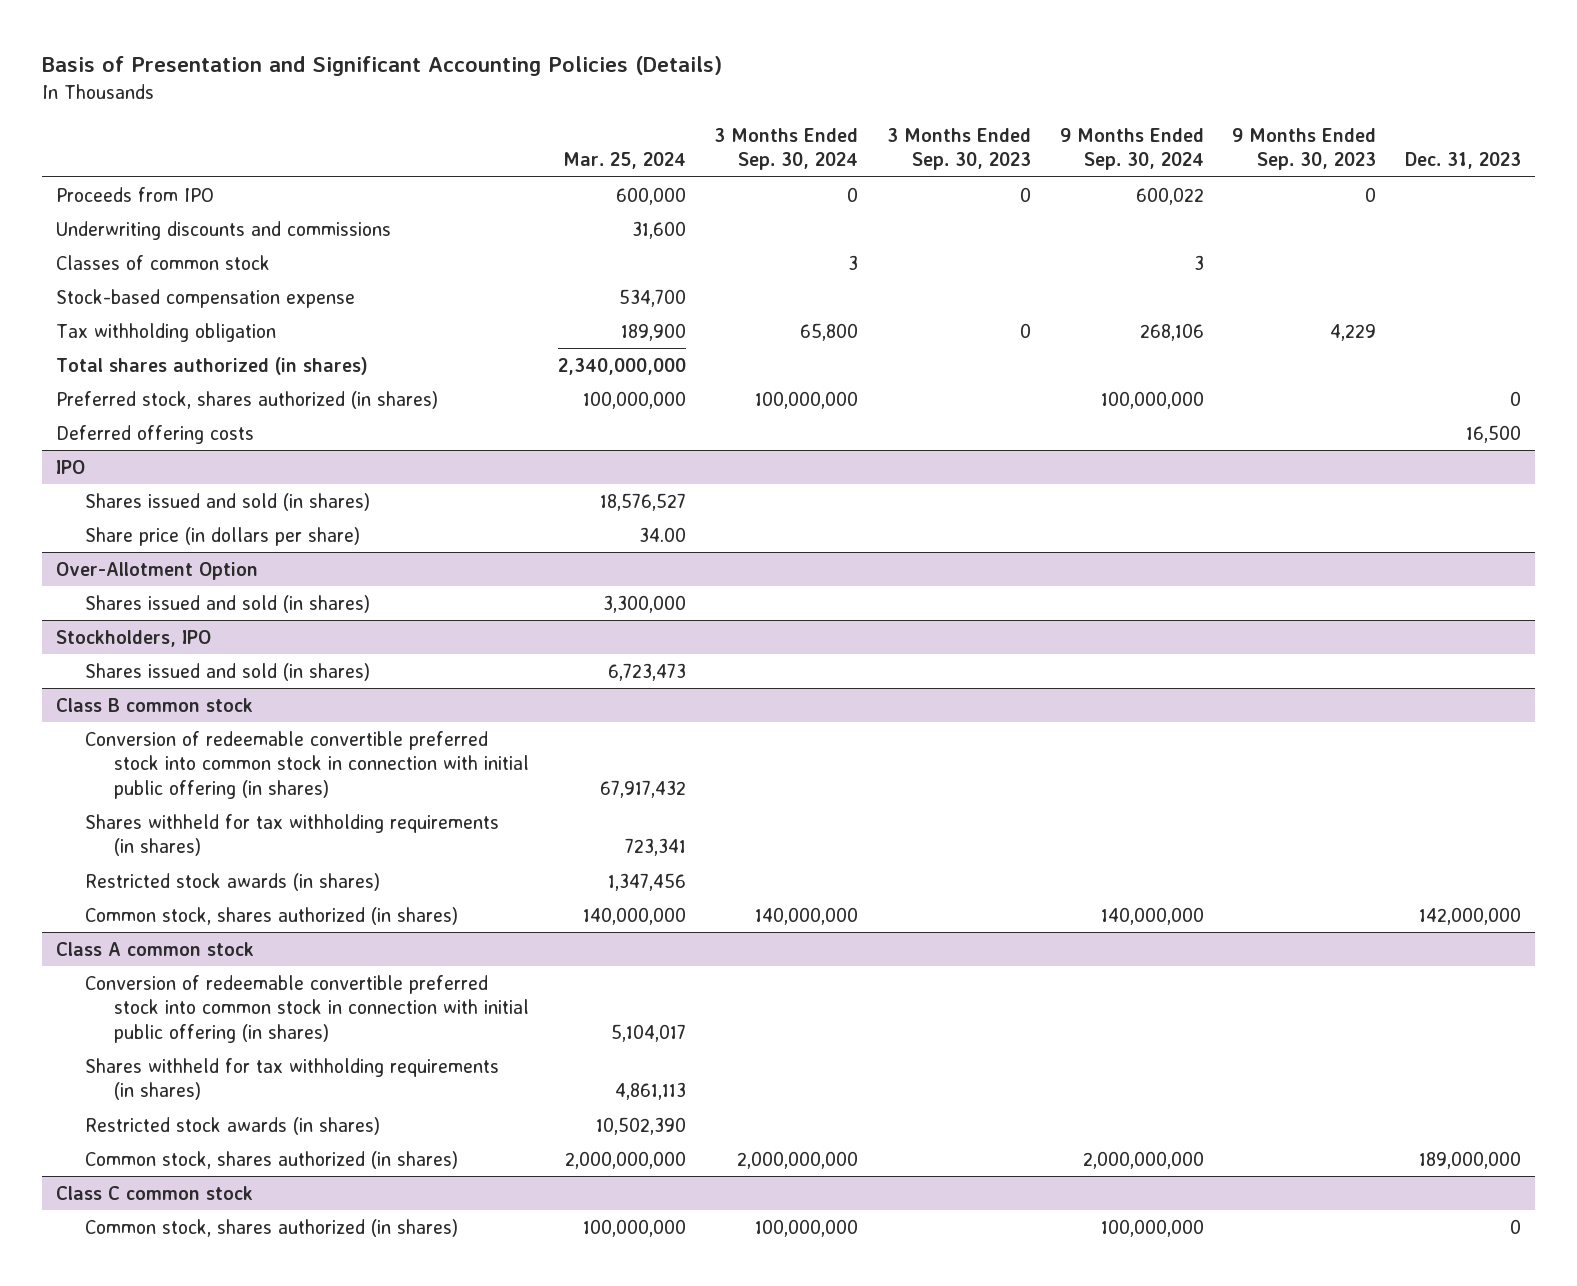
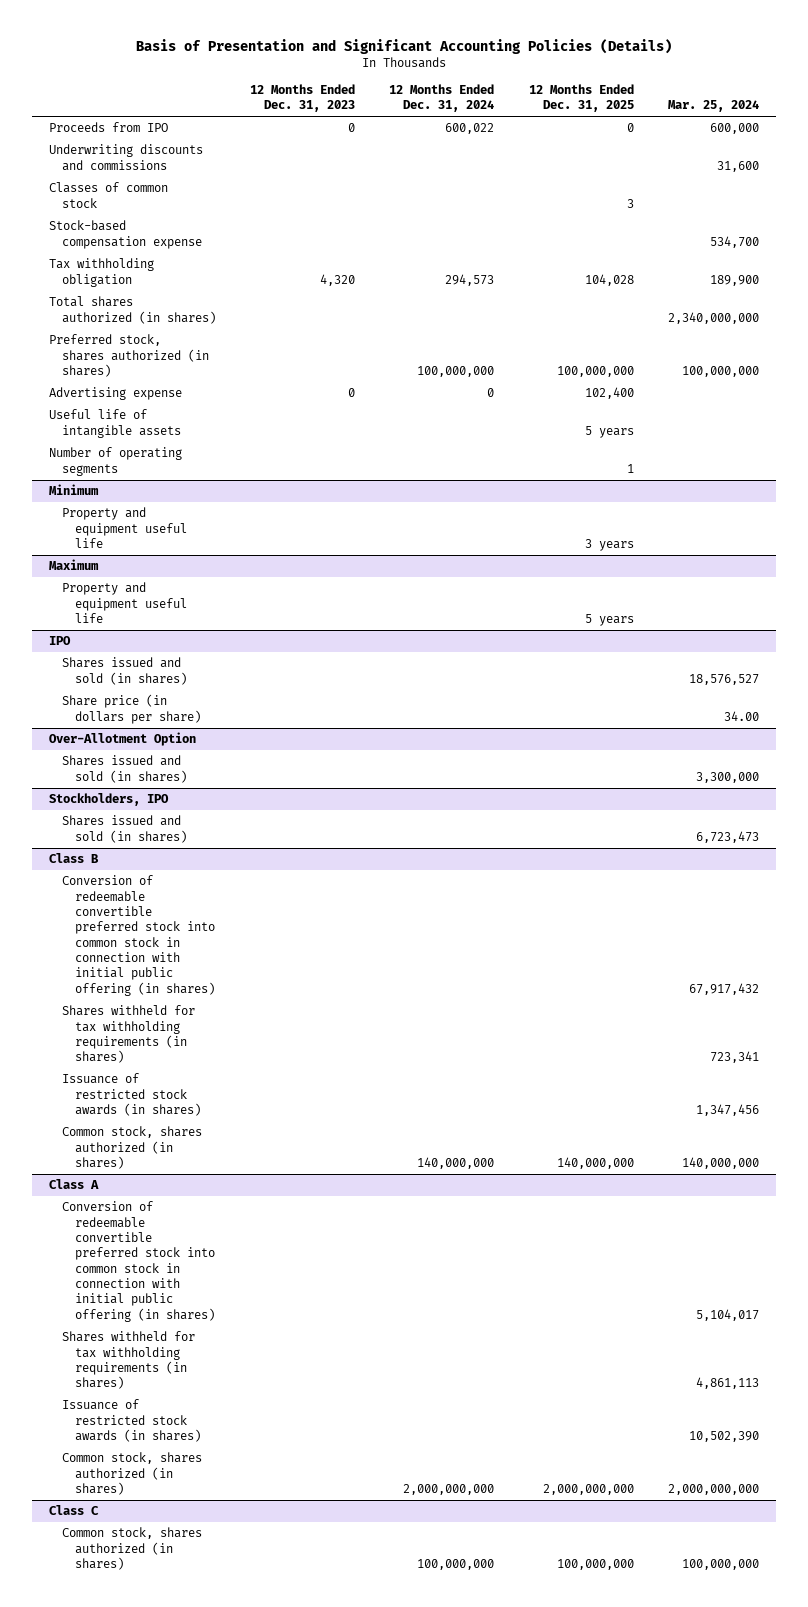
[714,127,859,171] 3 Months Ended Sep. 30, 2024 -> none
[886,127,1031,171] 3 Months Ended Sep. 30, 2023 -> none
[1059,127,1204,171] 9 Months Ended Sep. 30, 2024 -> none
[1232,127,1377,171] 9 Months Ended Sep. 30, 2023 -> none
[1404,152,1521,170] Dec. 31, 2023 -> none
none -> [250,83,356,113] 12 Months Ended Dec. 31, 2023
none -> [389,83,495,113] 12 Months Ended Dec. 31, 2024
none -> [528,83,634,113] 12 Months Ended Dec. 31, 2025
[56,424,255,444] Deferred offering costs -> none
none -> [49,387,183,401] Advertising expense
none -> [49,409,181,438] Useful life of intangible assets
none -> [49,447,183,476] Number of operating segments
none -> [49,484,100,496] Minimum
none -> [61,507,187,549] Property and equipment useful life
none -> [49,559,100,571] Maximum
none -> [61,582,187,624] Property and equipment useful life
[56,697,254,712] Class B common stock -> [49,853,100,864] Class B
[85,872,381,891] Restricted stock awards (in shares) -> [61,1073,201,1117] Issuance of restricted stock awards (in shares)
[56,941,255,956] Class A common stock -> [49,1179,100,1190] Class A
[85,1116,381,1135] Restricted stock awards (in shares) -> [61,1399,201,1443] Issuance of restricted stock awards (in shares)
[56,1185,254,1200] Class C common stock -> [49,1505,100,1516] Class C

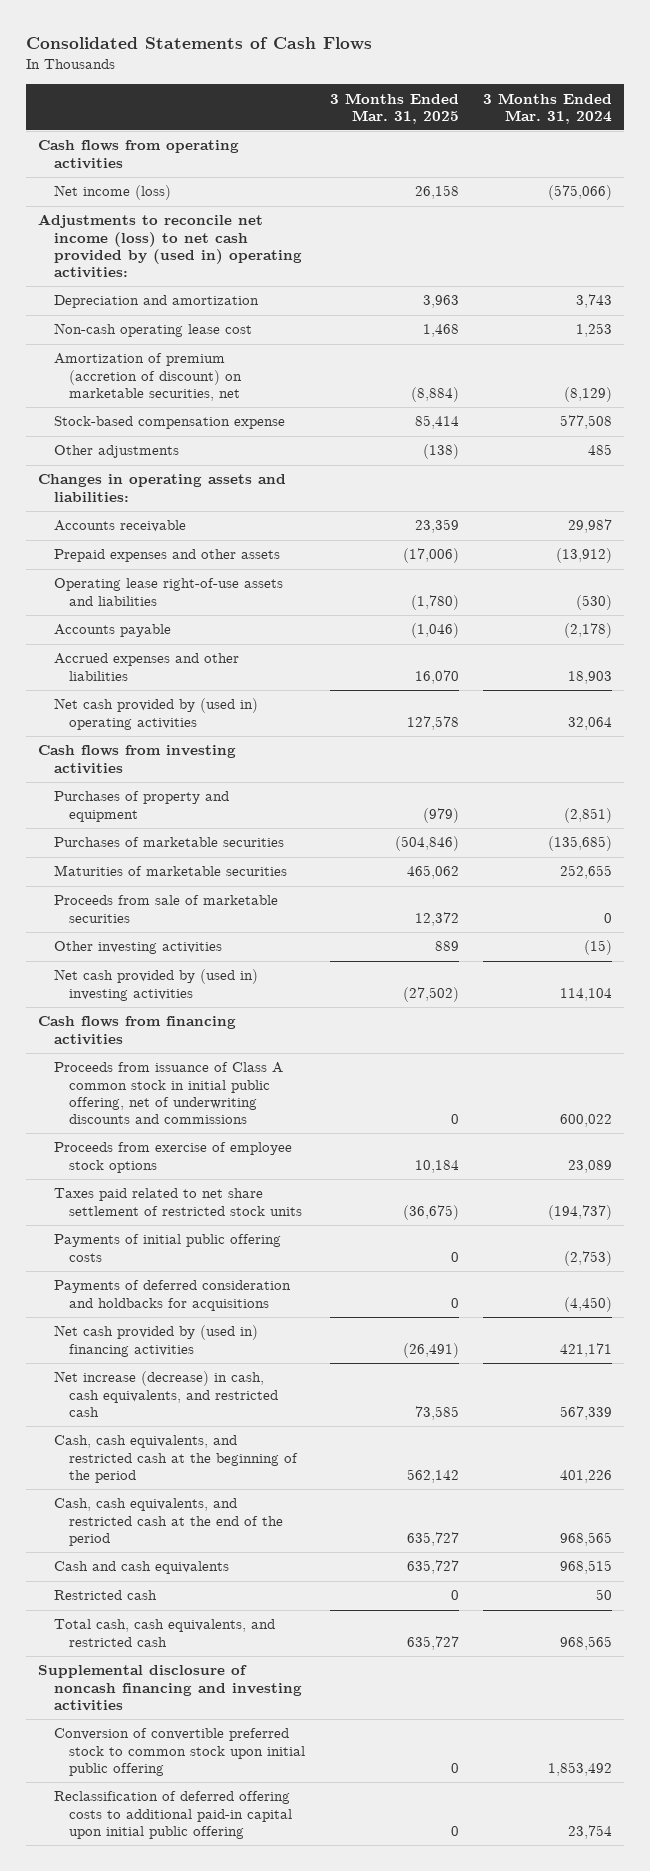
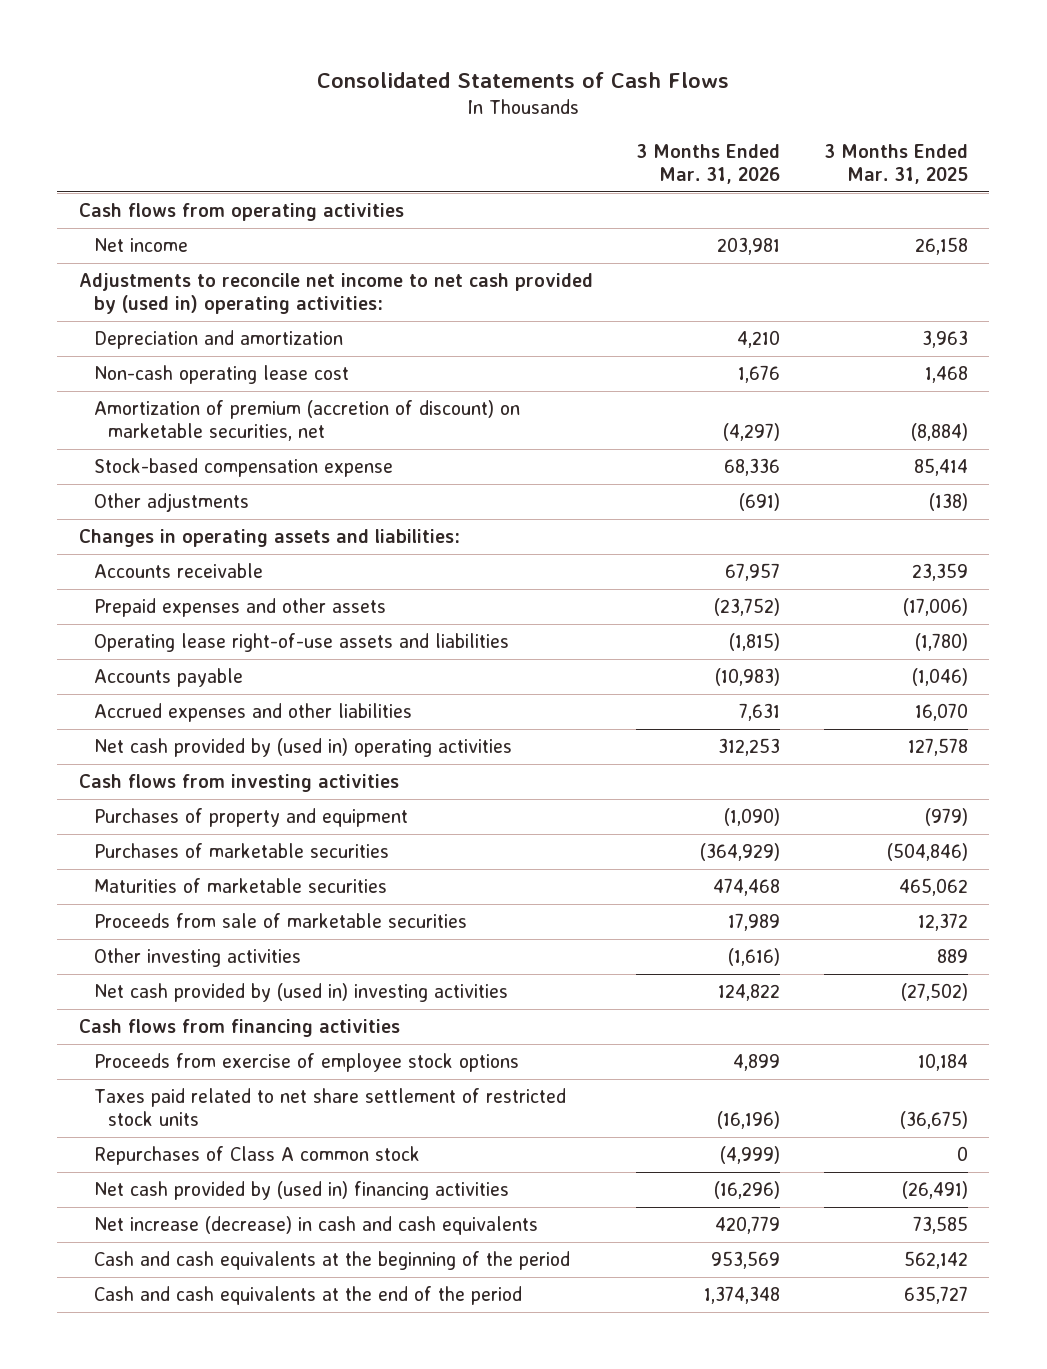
[482,92,612,124] 3 Months Ended Mar. 31, 2024 -> none
none -> [636,143,781,184] 3 Months Ended Mar. 31, 2026
[53,185,171,201] Net income (loss) -> [93,238,188,253] Net income
[38,214,302,278] Adjustments to reconcile net income (loss) to net cash provided by (used in) operating activities: -> [79,273,594,315] Adjustments to reconcile net income to net cash provided by (used in) operating activities:
[53,1062,283,1124] Proceeds from issuance of Class A common stock in initial public offering, net of underwriting discounts and commissions -> none
[53,1234,281,1262] Payments of initial public offering costs -> none
[53,1280,291,1311] Payments of deferred consideration and holdbacks for acquisitions -> none
none -> [93,1146,420,1166] Repurchases of Class A common stock
[53,1561,229,1575] Cash and cash equivalents -> none
[53,1590,157,1601] Restricted cash -> none
[53,1619,275,1647] Total cash, cash equivalents, and restricted cash -> none
[38,1665,302,1711] Supplemental disclosure of noncash financing and investing activities -> none
[53,1728,306,1776] Conversion of convertible preferred stock to common stock upon initial public offering -> none
[53,1791,293,1839] Reclassification of deferred offering costs to additional paid-in capital upon initial public offering -> none
[53,1371,279,1417] Net increase (decrease) in cash, cash equivalents, and restricted cash -> [93,1216,538,1236] Net increase (decrease) in cash and cash equivalents
[53,1435,299,1483] Cash, cash equivalents, and restricted cash at the beginning of the period -> [93,1251,570,1271] Cash and cash equivalents at the beginning of the period
[53,1498,284,1546] Cash, cash equivalents, and restricted cash at the end of the period -> [93,1286,522,1306] Cash and cash equivalents at the end of the period

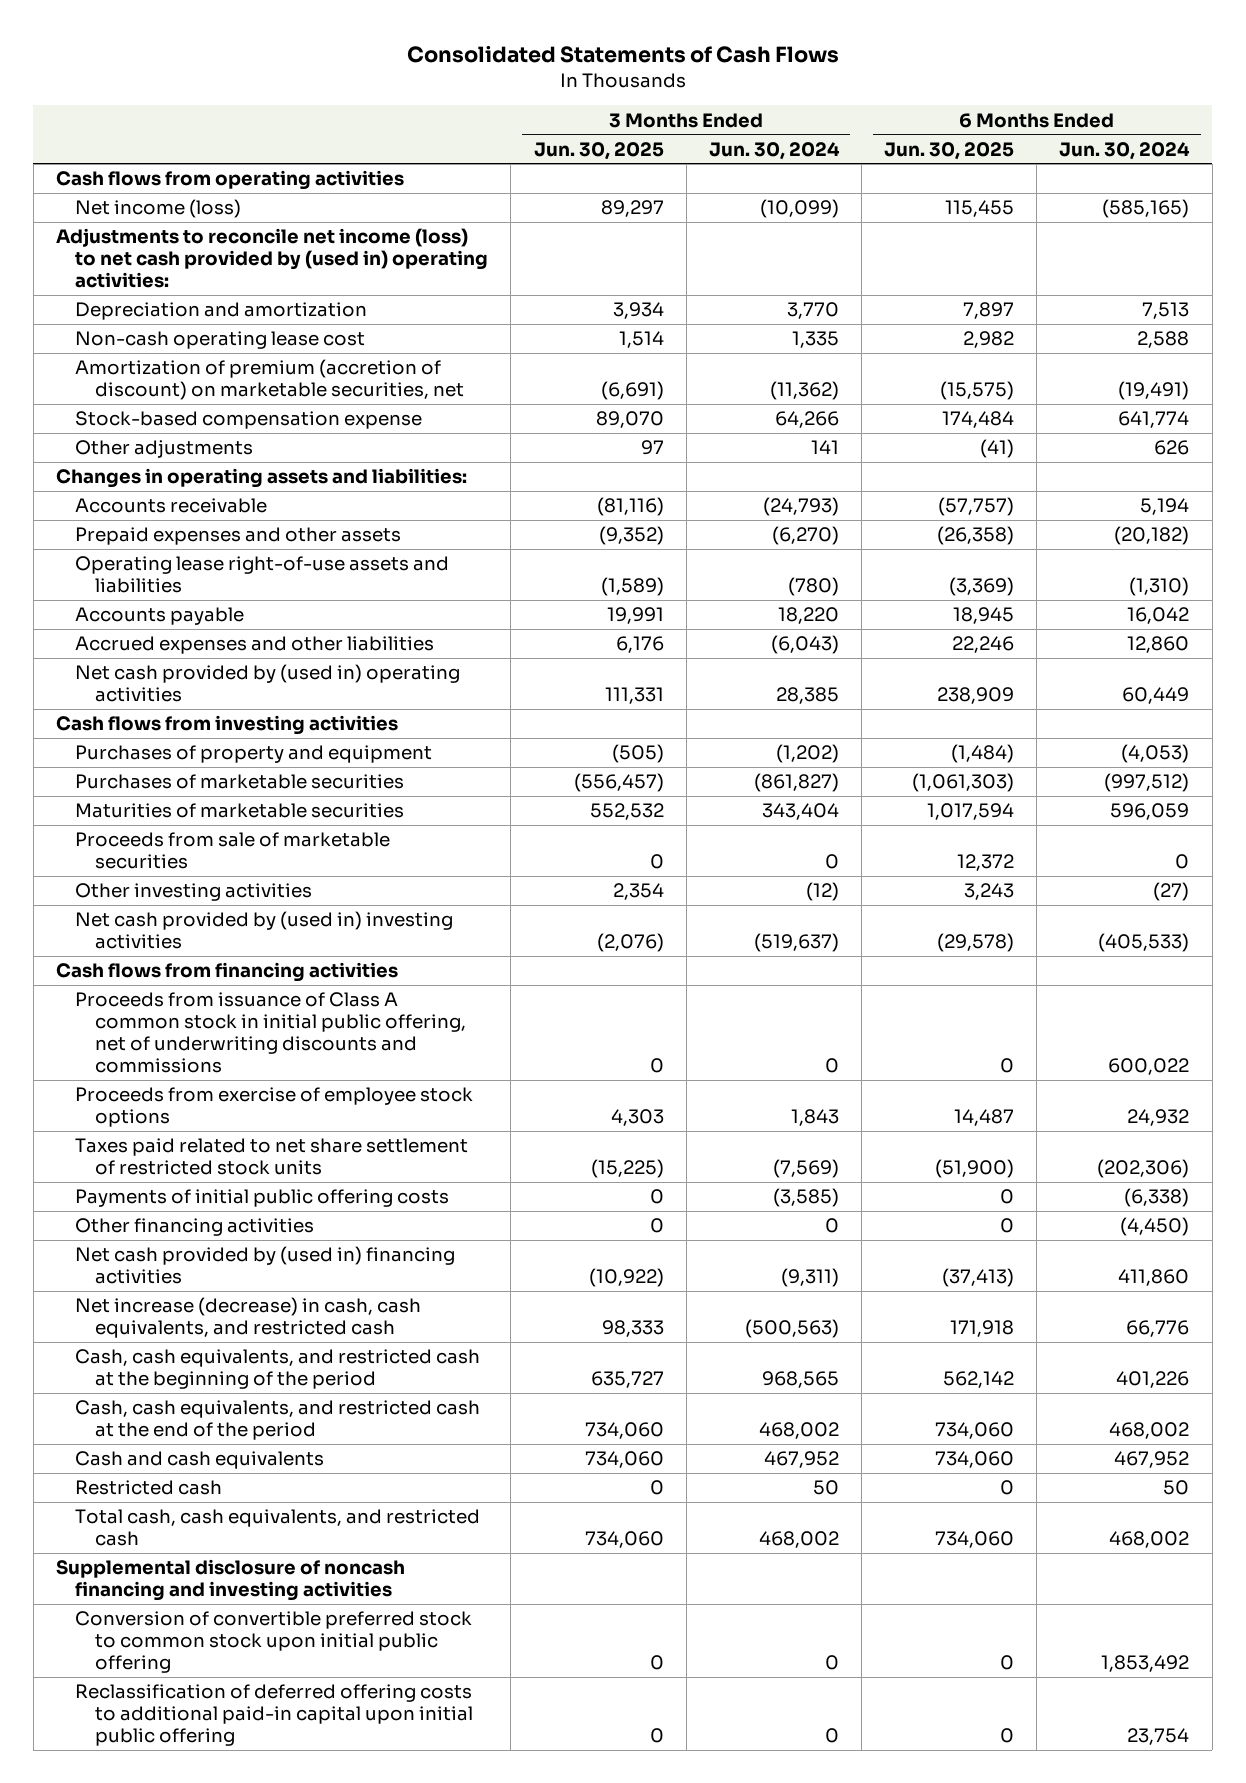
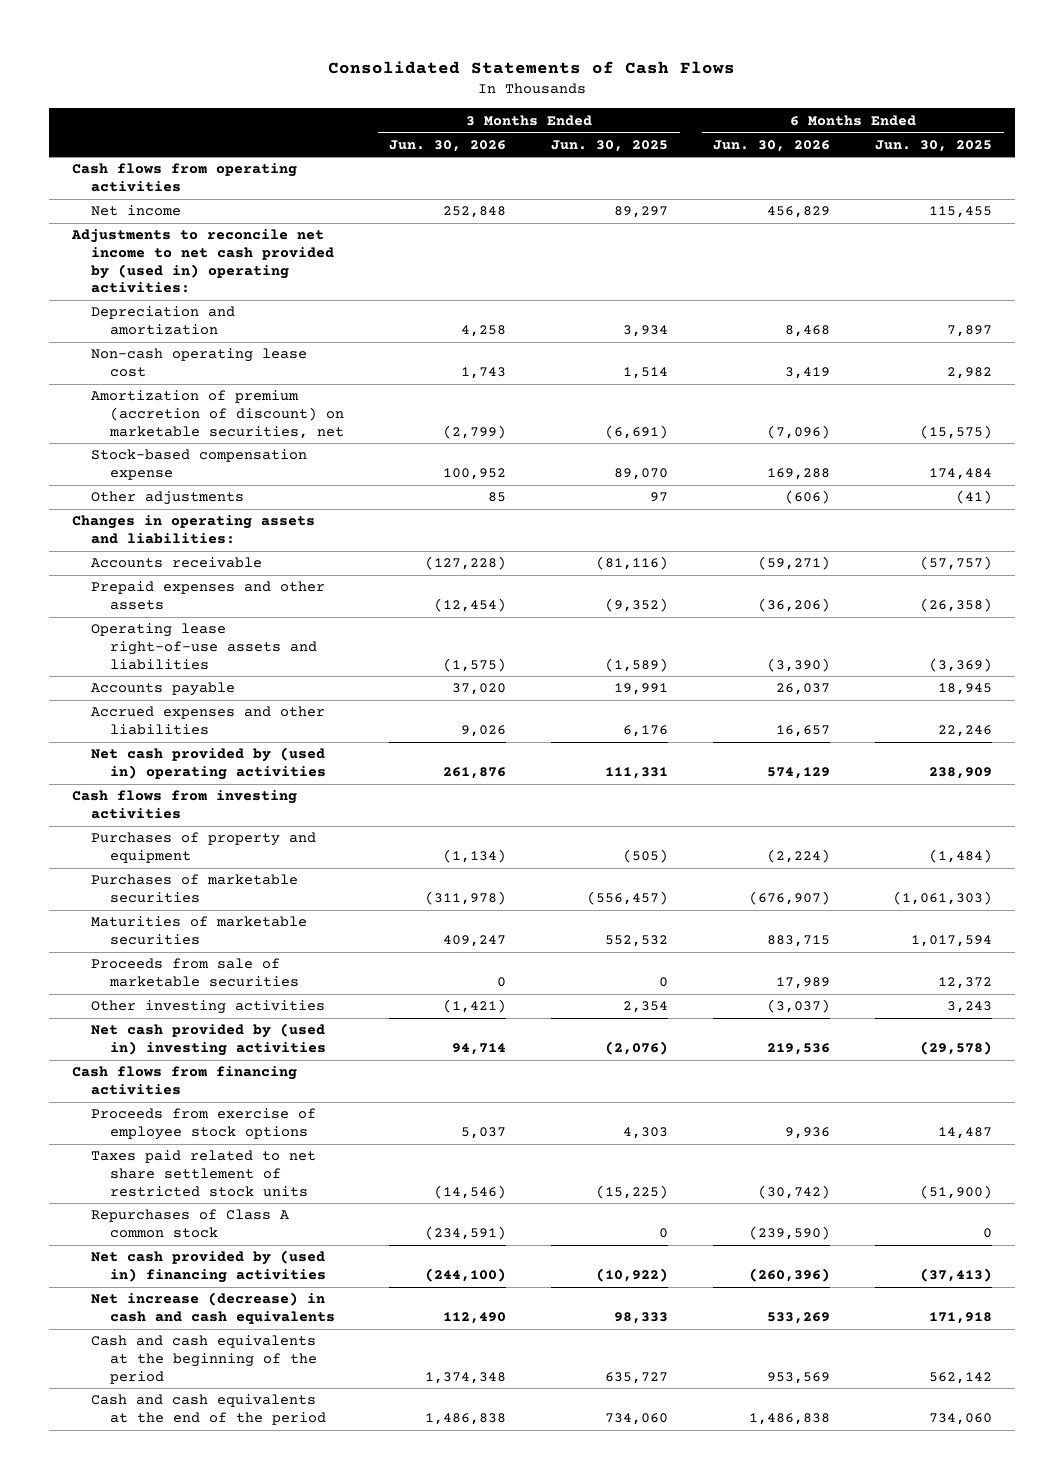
[708,141,840,160] Jun. 30, 2024 -> none
[1059,141,1191,160] Jun. 30, 2024 -> none
none -> [389,139,507,152] Jun. 30, 2026
none -> [713,139,831,152] Jun. 30, 2026
[75,199,242,219] Net income (loss) -> [90,205,181,217] Net income
[56,228,489,289] Adjustments to reconcile net income (loss) to net cash provided by (used in) operating activities: -> [70,229,334,294] Adjustments to reconcile net income to net cash provided by (used in) operating activities:
[75,992,466,1074] Proceeds from issuance of Class A common stock in initial public offering, net of underwriting discounts and commissions -> none
[75,1189,450,1208] Payments of initial public offering costs -> none
[75,1218,315,1237] Other financing activities -> none
none -> [90,1209,289,1239] Repurchases of Class A common stock
[75,1451,325,1470] Cash and cash equivalents -> none
[75,1480,223,1496] Restricted cash -> none
[75,1509,481,1547] Total cash, cash equivalents, and restricted cash -> none
[56,1559,406,1602] Supplemental disclosure of noncash financing and investing activities -> none
[75,1611,473,1674] Conversion of convertible preferred stock to common stock upon initial public offering -> none
[75,1684,473,1747] Reclassification of deferred offering costs to additional paid-in capital upon initial public offering -> none
[75,1297,422,1339] Net increase (decrease) in cash, cash equivalents, and restricted cash -> [90,1292,336,1325] Net increase (decrease) in cash and cash equivalents
[75,1349,481,1390] Cash, cash equivalents, and restricted cash at the beginning of the period -> [90,1335,318,1384] Cash and cash equivalents at the beginning of the period
[75,1400,481,1441] Cash, cash equivalents, and restricted cash at the end of the period -> [90,1394,327,1426] Cash and cash equivalents at the end of the period

